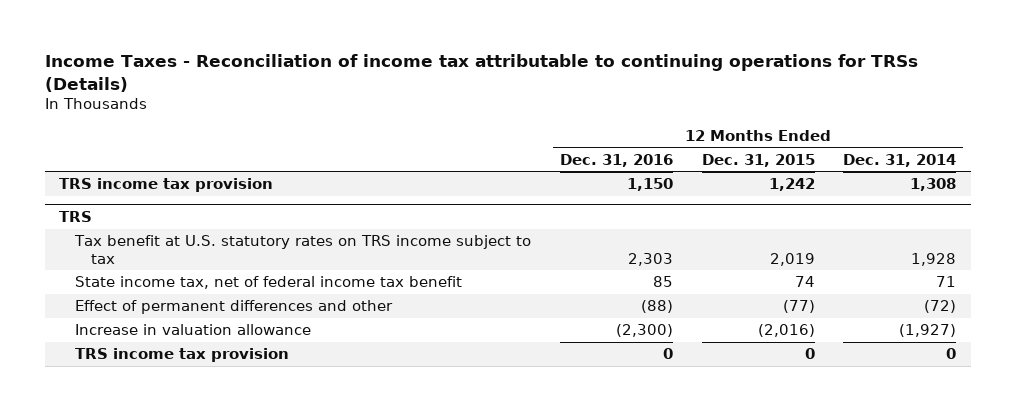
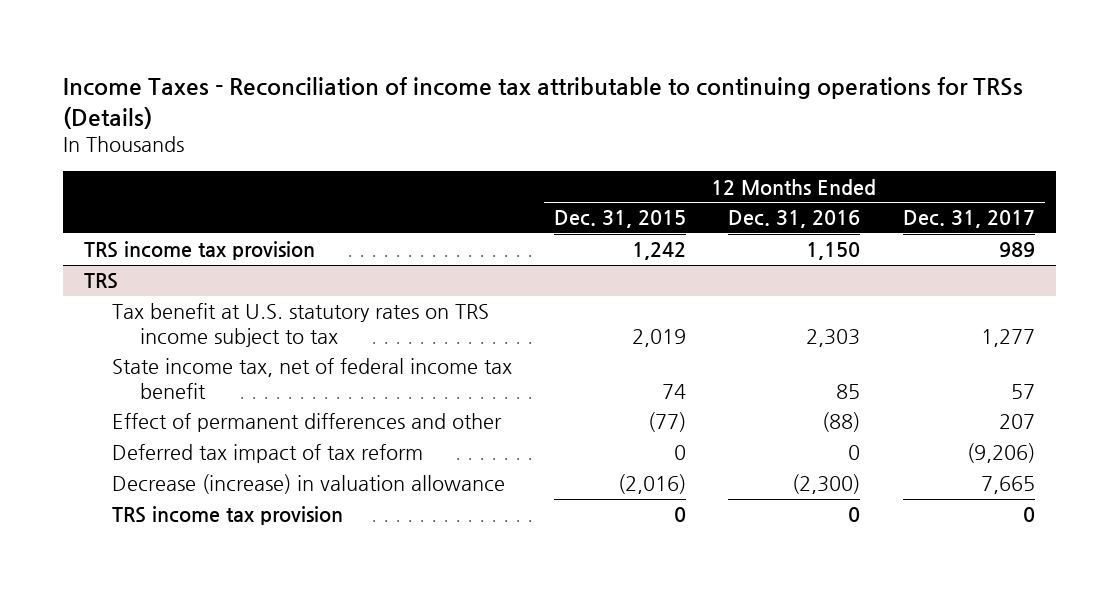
[843,153,957,167] Dec. 31, 2014 -> none
none -> [902,210,1035,229] Dec. 31, 2017
none -> [111,444,423,464] Deferred tax impact of tax reform
[75,324,312,336] Increase in valuation allowance -> [111,474,505,495] Decrease (increase) in valuation allowance

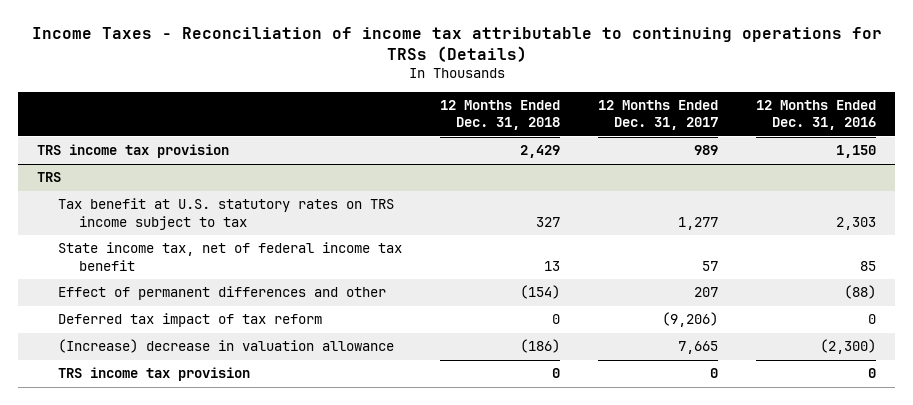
[554,210,687,229] Dec. 31, 2015 -> none
none -> [440,100,561,131] 12 Months Ended Dec. 31, 2018
[111,474,505,495] Decrease (increase) in valuation allowance -> [58,339,395,354] (Increase) decrease in valuation allowance

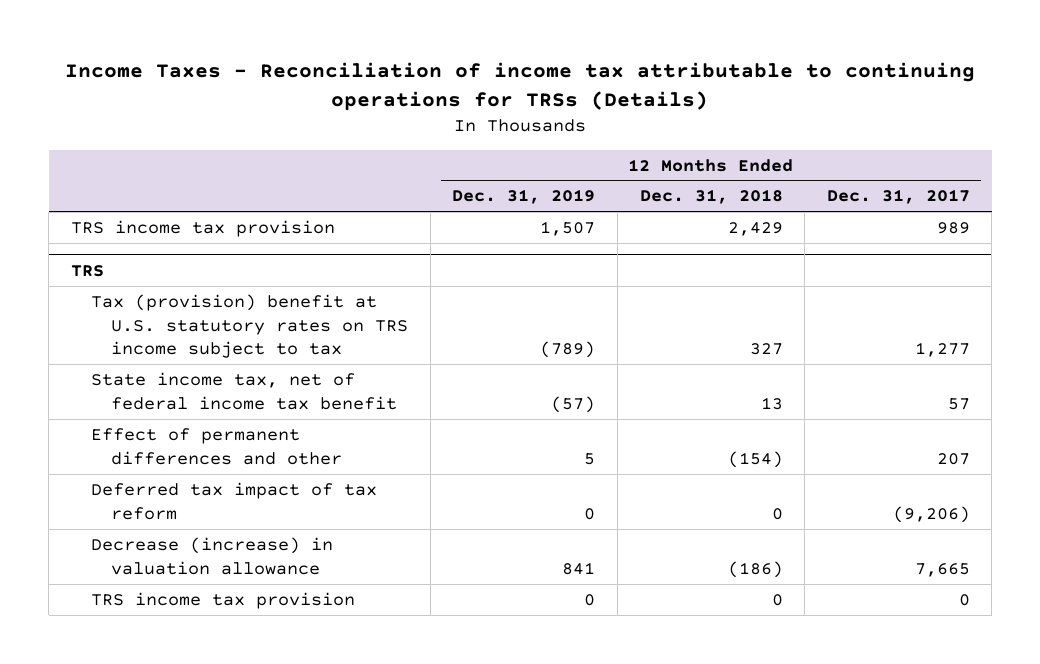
[756,100,877,131] 12 Months Ended Dec. 31, 2016 -> none
none -> [452,189,596,205] Dec. 31, 2019
[58,198,395,230] Tax benefit at U.S. statutory rates on TRS income subject to tax -> [91,293,409,359] Tax (provision) benefit at U.S. statutory rates on TRS income subject to tax
[58,339,395,354] (Increase) decrease in valuation allowance -> [91,536,334,575] Decrease (increase) in valuation allowance

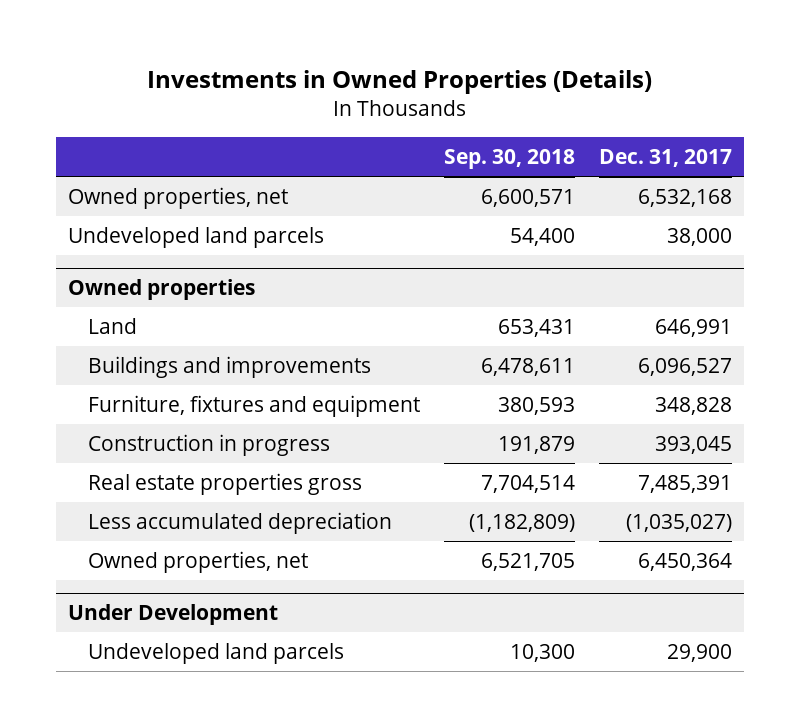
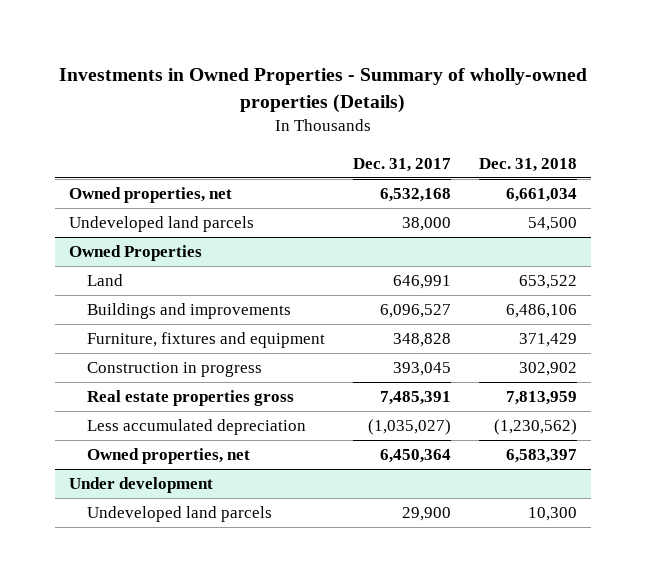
[147,69,653,94] Investments in Owned Properties (Details) -> [59,68,588,114] Investments in Owned Properties - Summary of wholly-owned properties (Details)
[444,149,576,170] Sep. 30, 2018 -> none
none -> [479,157,578,172] Dec. 31, 2018
[67,279,255,301] Owned properties -> [68,245,202,262] Owned Properties
[67,604,278,626] Under Development -> [68,477,213,494] Under development

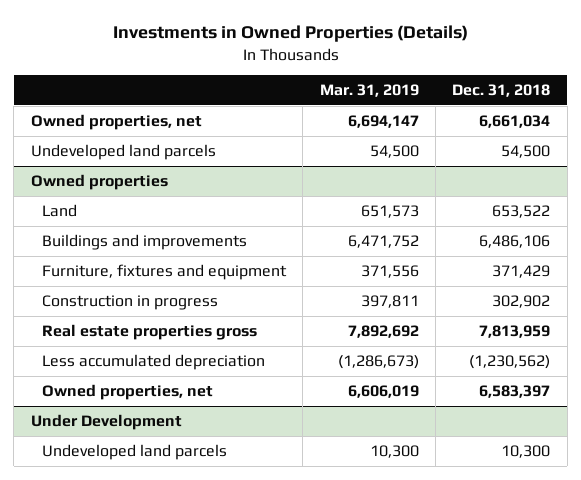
[59,68,588,114] Investments in Owned Properties - Summary of wholly-owned properties (Details) -> [112,25,468,43] Investments in Owned Properties (Details)
[353,157,452,172] Dec. 31, 2017 -> none
none -> [319,84,419,98] Mar. 31, 2019
[68,245,202,262] Owned Properties -> [30,173,168,190] Owned properties
[68,477,213,494] Under development -> [30,413,182,430] Under Development

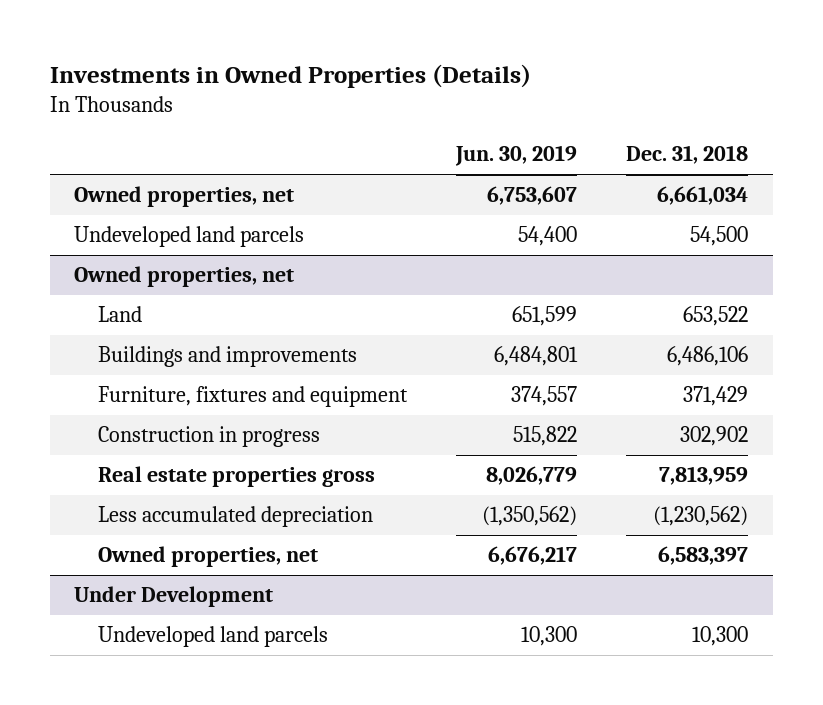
[319,84,419,98] Mar. 31, 2019 -> none
none -> [455,145,578,167] Jun. 30, 2019
[30,173,168,190] Owned properties -> [74,266,295,288] Owned properties, net

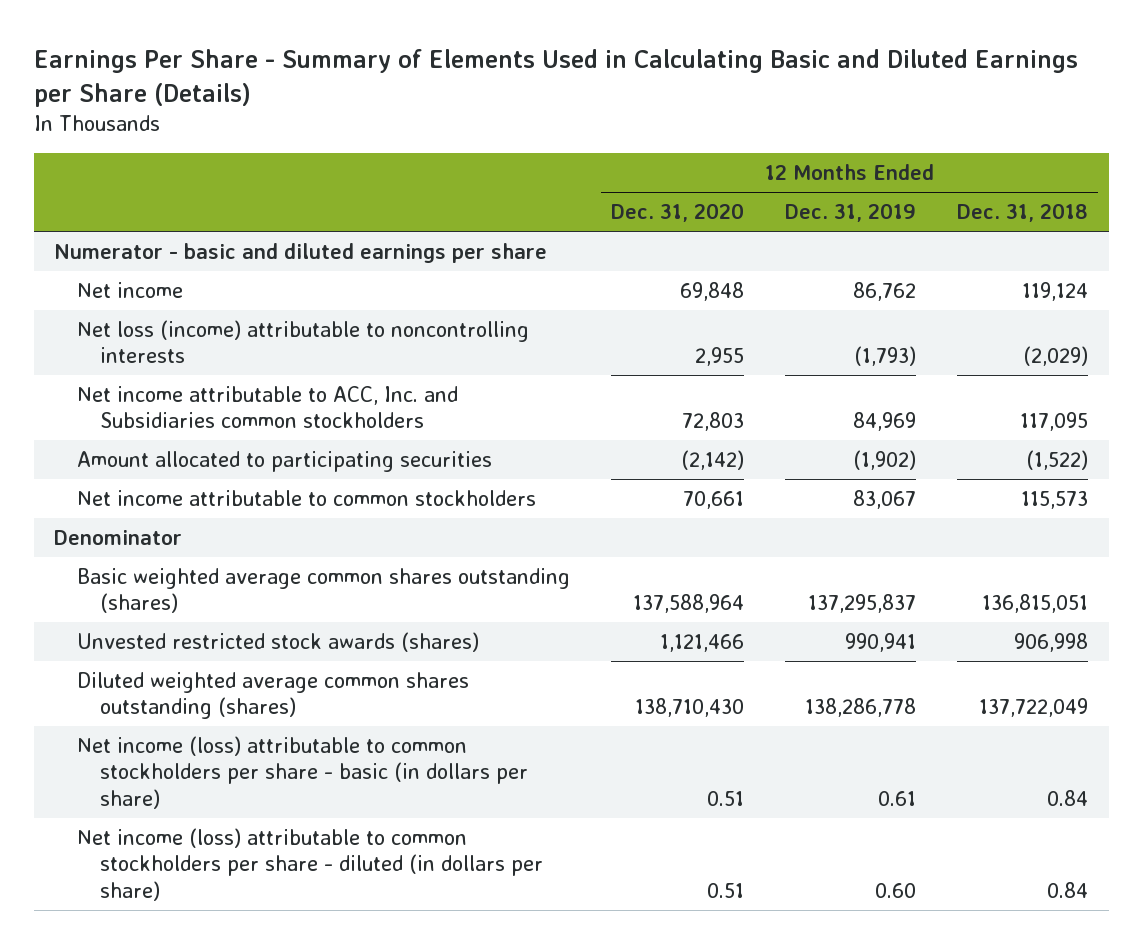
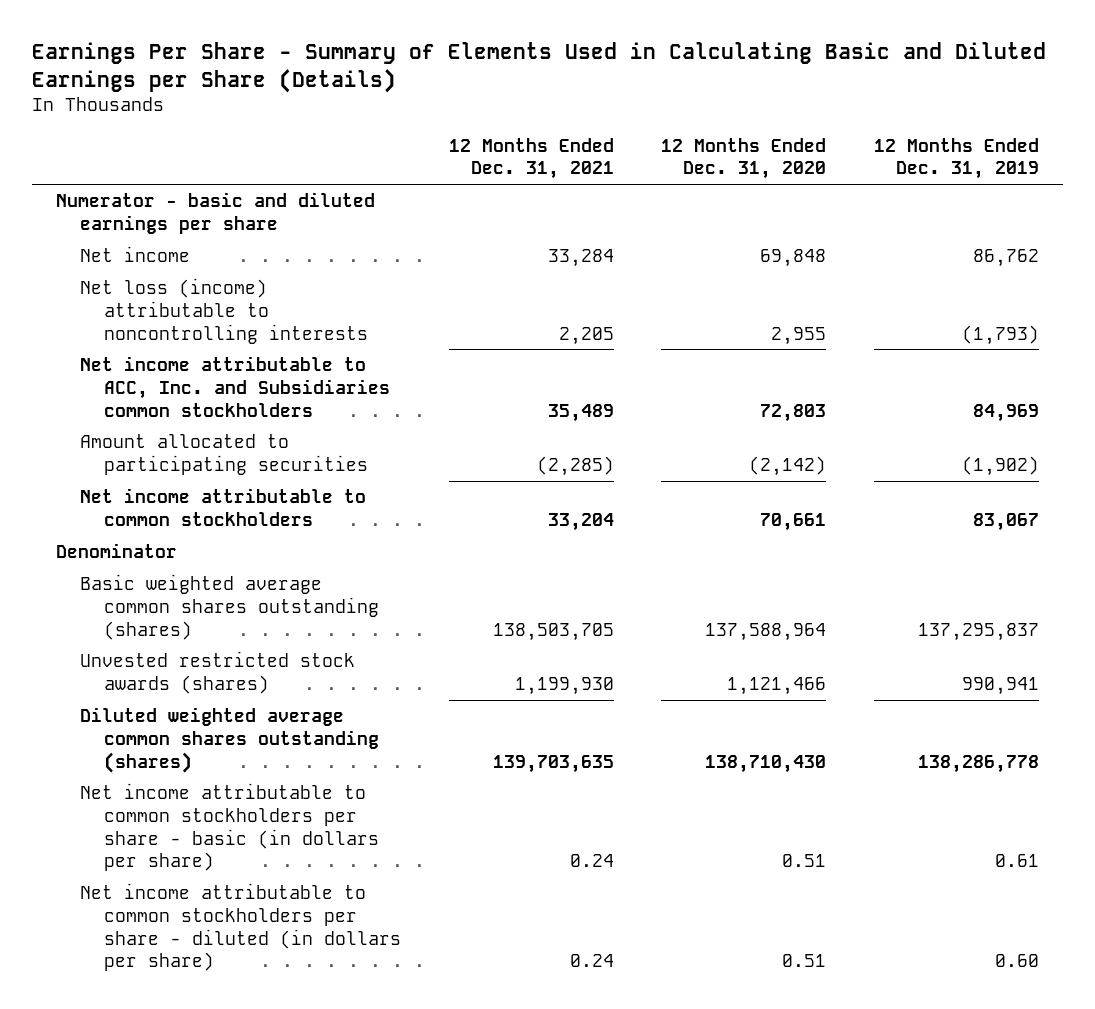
[957,203,1089,223] Dec. 31, 2018 -> none
none -> [448,137,614,180] 12 Months Ended Dec. 31, 2021
[77,735,529,809] Net income (loss) attributable to common stockholders per share - basic (in dollars per share) -> [79,783,379,872] Net income attributable to common stockholders per share - basic (in dollars per share)
[77,827,544,901] Net income (loss) attributable to common stockholders per share - diluted (in dollars per share) -> [79,883,401,972] Net income attributable to common stockholders per share - diluted (in dollars per share)

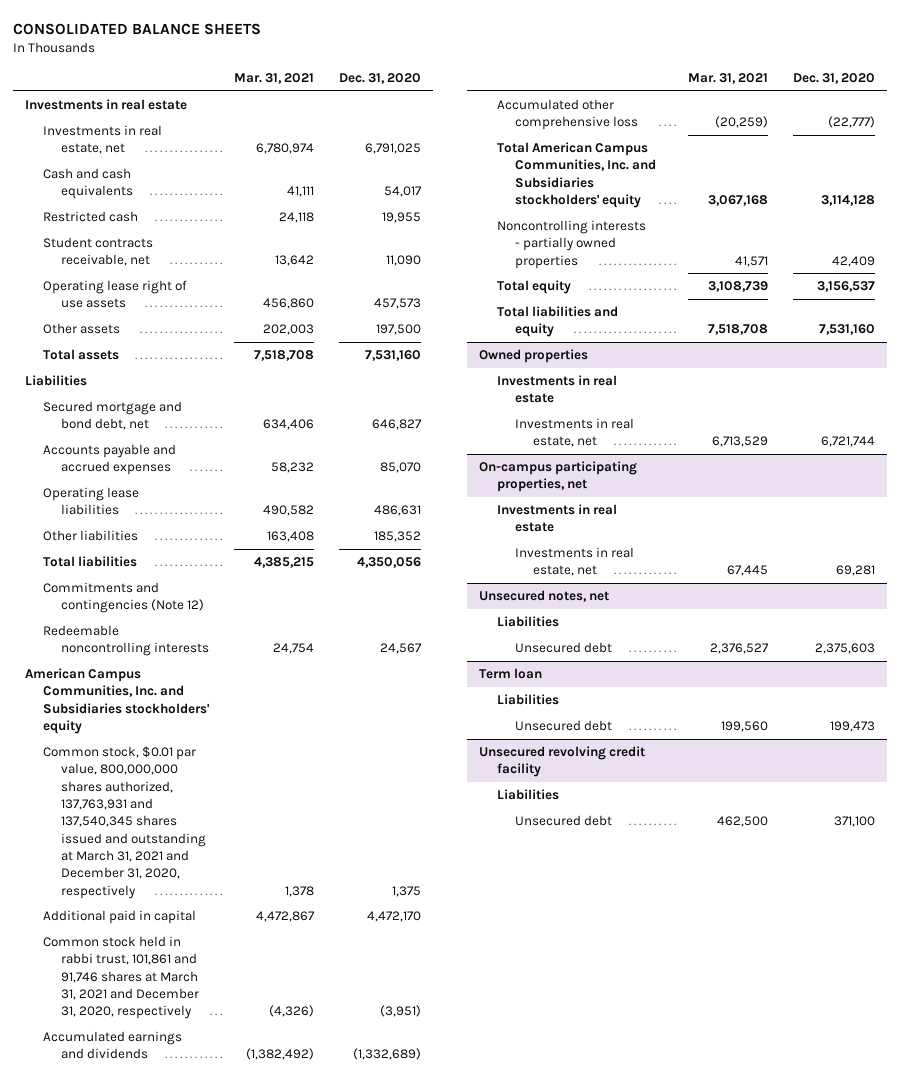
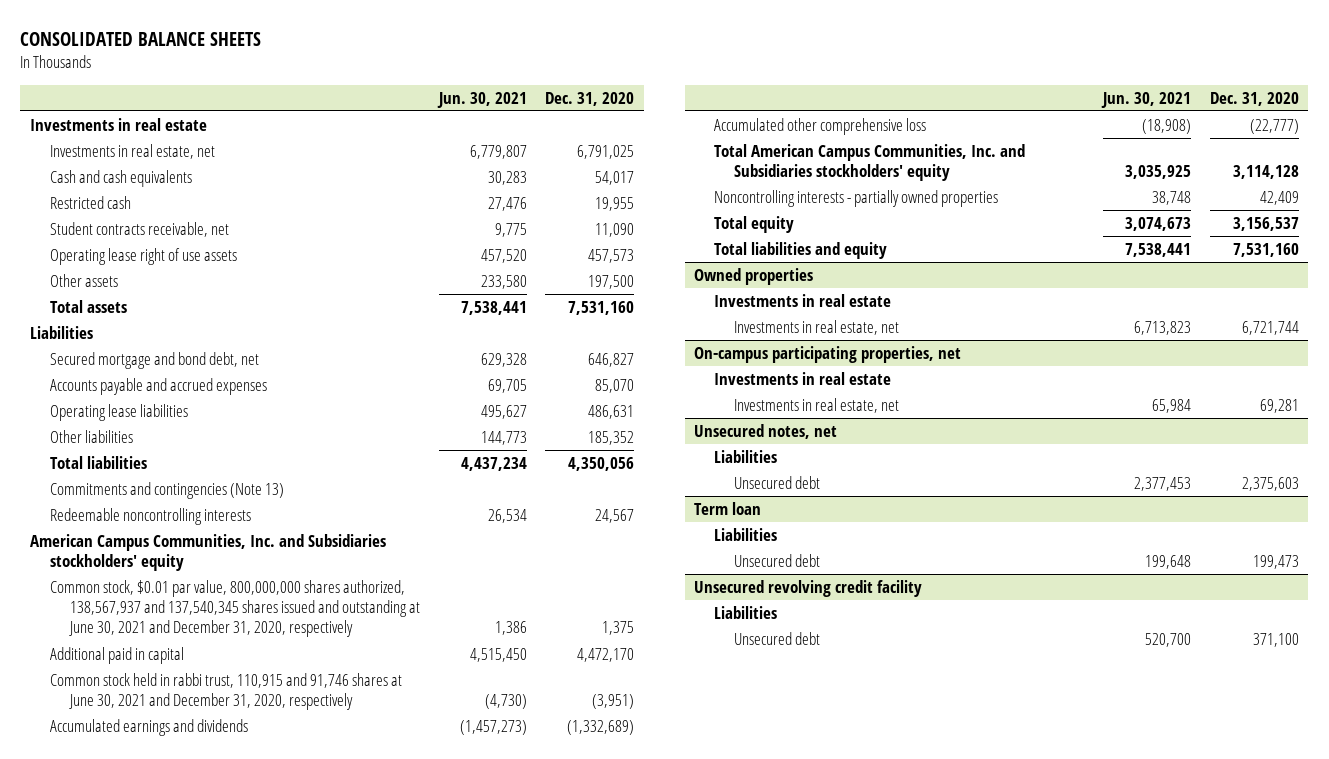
[234,73,315,85] Mar. 31, 2021 -> none
none -> [436,91,527,108] Jun. 30, 2021
[43,582,205,614] Commitments and contingencies (Note 12) -> [49,481,284,499] Commitments and contingencies (Note 13)
[43,746,207,899] Common stock, $0.01 par value, 800,000,000 shares authorized, 137,763,931 and 137,540,345 shares issued and outstanding at March 31, 2021 and December 31, 2020, respectively -> [49,579,420,638] Common stock, $0.01 par value, 800,000,000 shares authorized, 138,567,937 and 137,540,345 shares issued and outstanding at June 30, 2021 and December 31, 2020, respectively
[43,936,200,1020] Common stock held in rabbi trust, 101,861 and 91,746 shares at March 31, 2021 and December 31, 2020, respectively -> [49,672,402,711] Common stock held in rabbi trust, 110,915 and 91,746 shares at June 30, 2021 and December 31, 2020, respectively

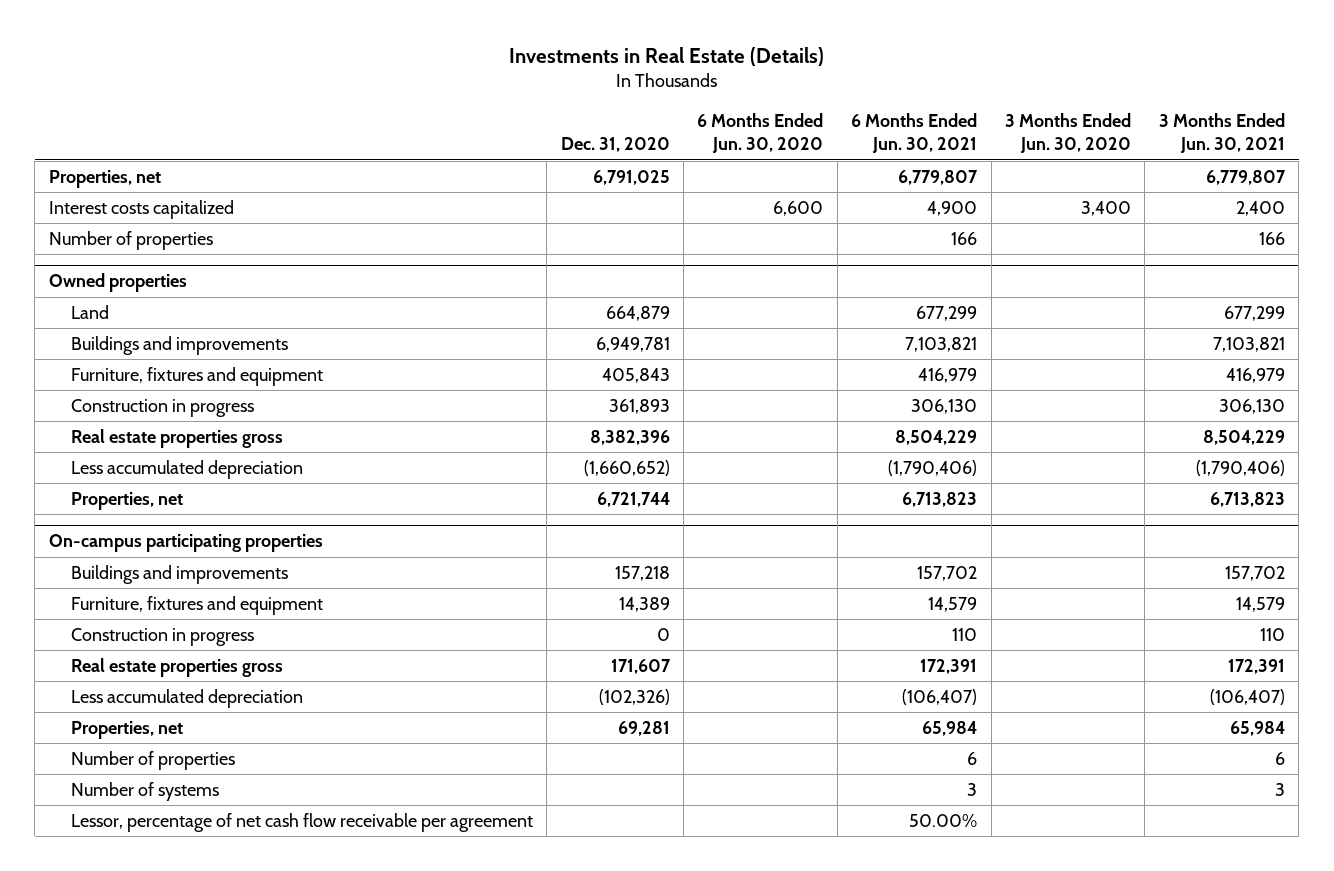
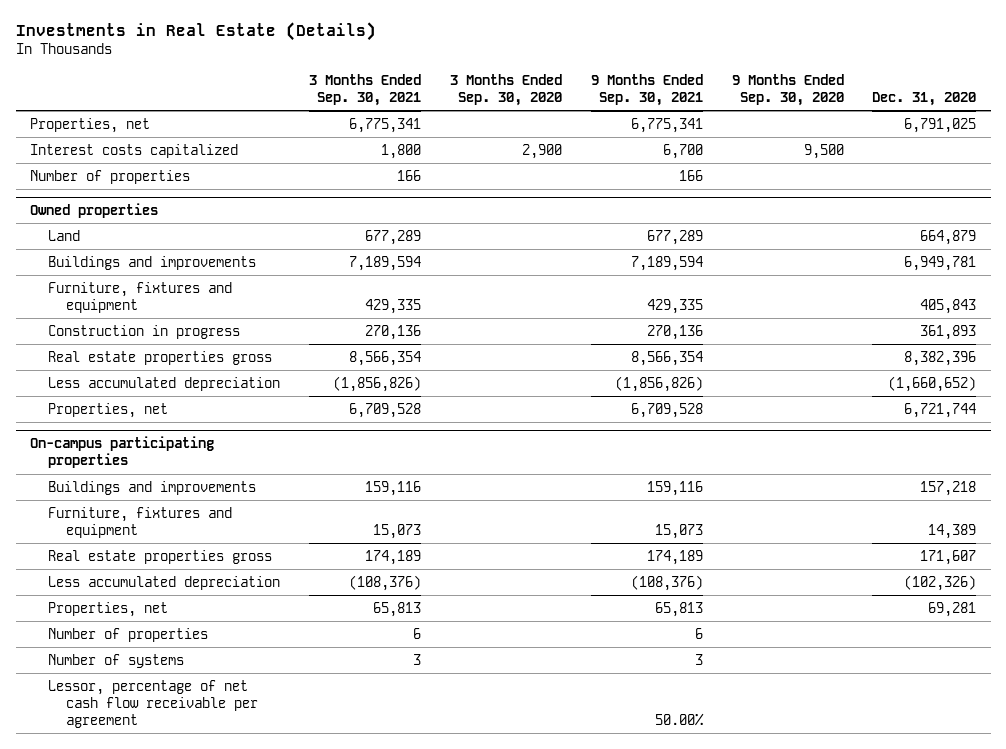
[697,113,824,154] 6 Months Ended Jun. 30, 2020 -> none
[851,113,978,154] 6 Months Ended Jun. 30, 2021 -> none
[1005,113,1132,154] 3 Months Ended Jun. 30, 2020 -> none
[1158,113,1285,154] 3 Months Ended Jun. 30, 2021 -> none
none -> [308,74,421,107] 3 Months Ended Sep. 30, 2021
none -> [449,74,562,107] 3 Months Ended Sep. 30, 2020
none -> [590,74,703,107] 9 Months Ended Sep. 30, 2021
none -> [731,74,844,107] 9 Months Ended Sep. 30, 2020
[70,627,254,646] Construction in progress -> none

